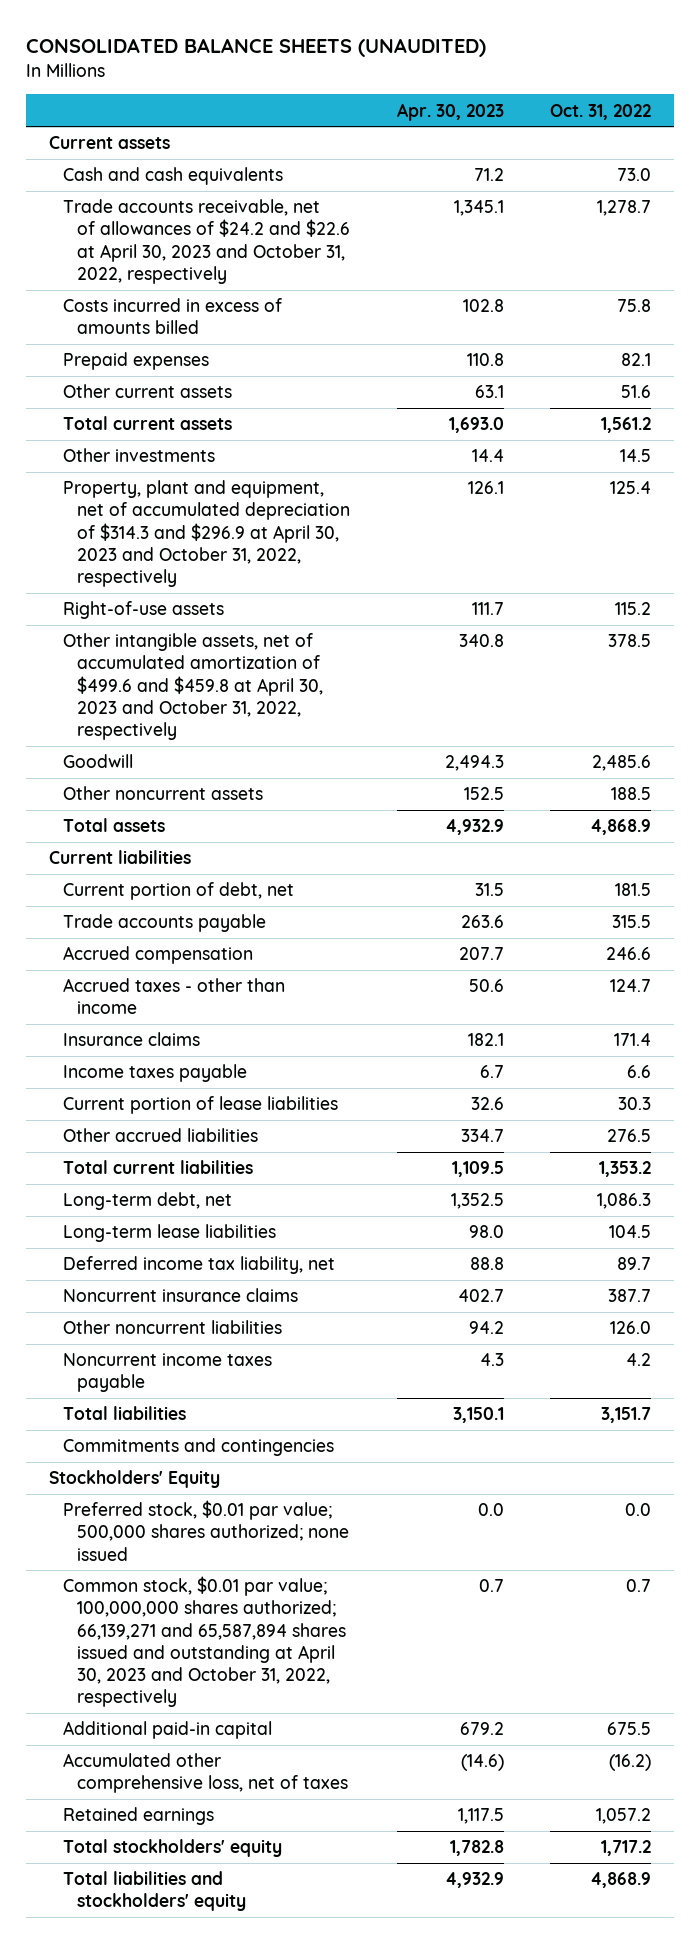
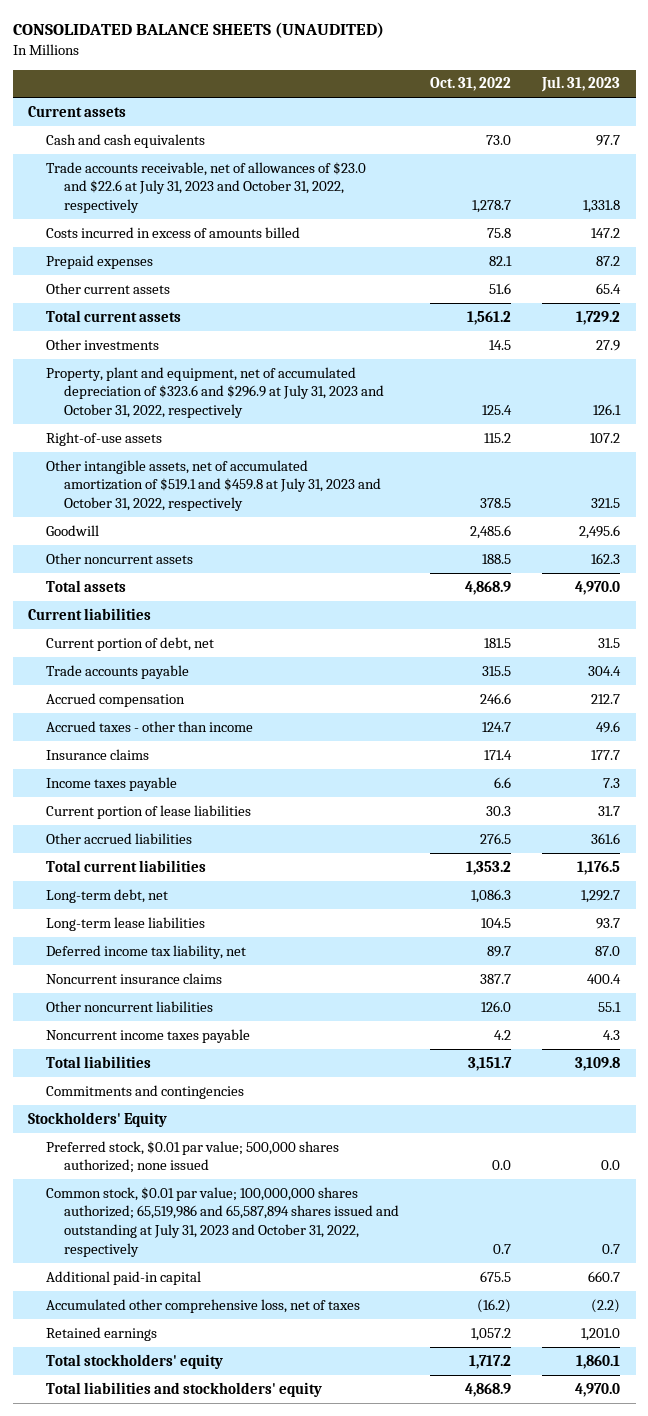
[396,102,504,121] Apr. 30, 2023 -> none
none -> [540,76,620,93] Jul. 31, 2023
[63,199,351,284] Trade accounts receivable, net of allowances of $24.2 and $22.6 at April 30, 2023 and October 31, 2022, respectively -> [46,161,367,214] Trade accounts receivable, net of allowances of $23.0 and $22.6 at July 31, 2023 and October 31, 2022, respectively
[63,480,351,588] Property, plant and equipment, net of accumulated depreciation of $314.3 and $296.9 at April 30, 2023 and October 31, 2022, respectively -> [46,366,384,419] Property, plant and equipment, net of accumulated depreciation of $323.6 and $296.9 at July 31, 2023 and October 31, 2022, respectively
[63,633,324,741] Other intangible assets, net of accumulated amortization of $499.6 and $459.8 at April 30, 2023 and October 31, 2022, respectively -> [46,459,381,512] Other intangible assets, net of accumulated amortization of $519.1 and $459.8 at July 31, 2023 and October 31, 2022, respectively
[63,1576,347,1708] Common stock, $0.01 par value; 100,000,000 shares authorized; 66,139,271 and 65,587,894 shares issued and outstanding at April 30, 2023 and October 31, 2022, respectively -> [46,1186,399,1258] Common stock, $0.01 par value; 100,000,000 shares authorized; 65,519,986 and 65,587,894 shares issued and outstanding at July 31, 2023 and October 31, 2022, respectively

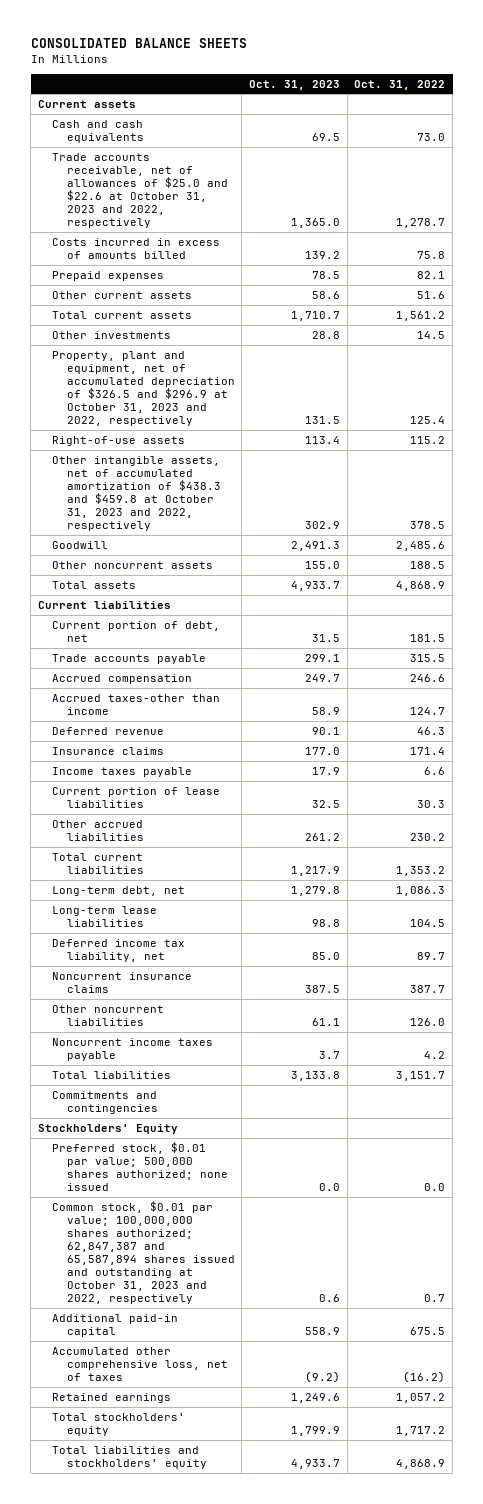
[12,22,384,39] CONSOLIDATED BALANCE SHEETS (UNAUDITED) -> [30,37,247,48] CONSOLIDATED BALANCE SHEETS
[540,76,620,93] Jul. 31, 2023 -> none
none -> [249,79,341,90] Oct. 31, 2023
[46,161,367,214] Trade accounts receivable, net of allowances of $23.0 and $22.6 at July 31, 2023 and October 31, 2022, respectively -> [52,152,228,229] Trade accounts receivable, net of allowances of $25.0 and $22.6 at October 31, 2023 and 2022, respectively
[46,366,384,419] Property, plant and equipment, net of accumulated depreciation of $323.6 and $296.9 at July 31, 2023 and October 31, 2022, respectively -> [52,350,235,427] Property, plant and equipment, net of accumulated depreciation of $326.5 and $296.9 at October 31, 2023 and 2022, respectively
[46,459,381,512] Other intangible assets, net of accumulated amortization of $519.1 and $459.8 at July 31, 2023 and October 31, 2022, respectively -> [52,455,221,532] Other intangible assets, net of accumulated amortization of $438.3 and $459.8 at October 31, 2023 and 2022, respectively
[46,720,254,732] Accrued taxes - other than income -> [52,693,221,715] Accrued taxes-other than income
none -> [52,726,165,735] Deferred revenue
[479,832,511,844] 276.5 -> [410,832,446,841] 230.2
[46,1186,399,1258] Common stock, $0.01 par value; 100,000,000 shares authorized; 65,519,986 and 65,587,894 shares issued and outstanding at July 31, 2023 and October 31, 2022, respectively -> [52,1200,235,1305] Common stock, $0.01 par value; 100,000,000 shares authorized; 62,847,387 and 65,587,894 shares issued and outstanding at October 31, 2023 and 2022, respectively

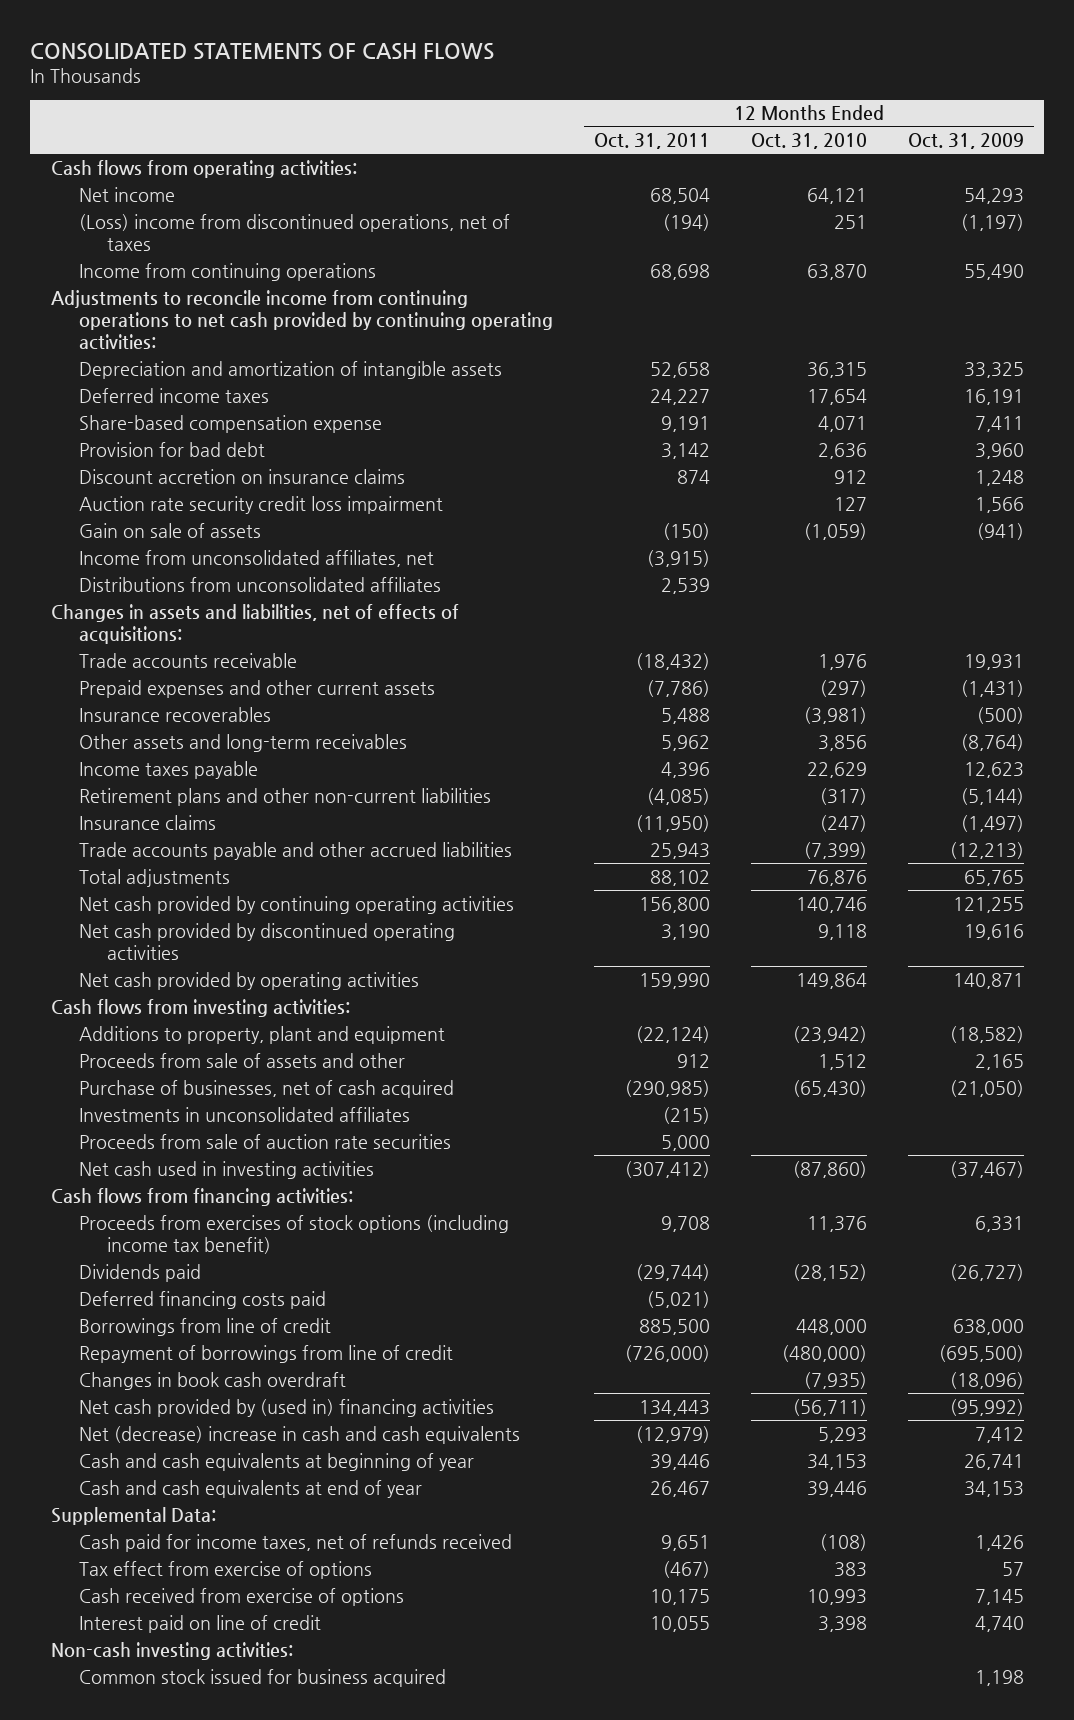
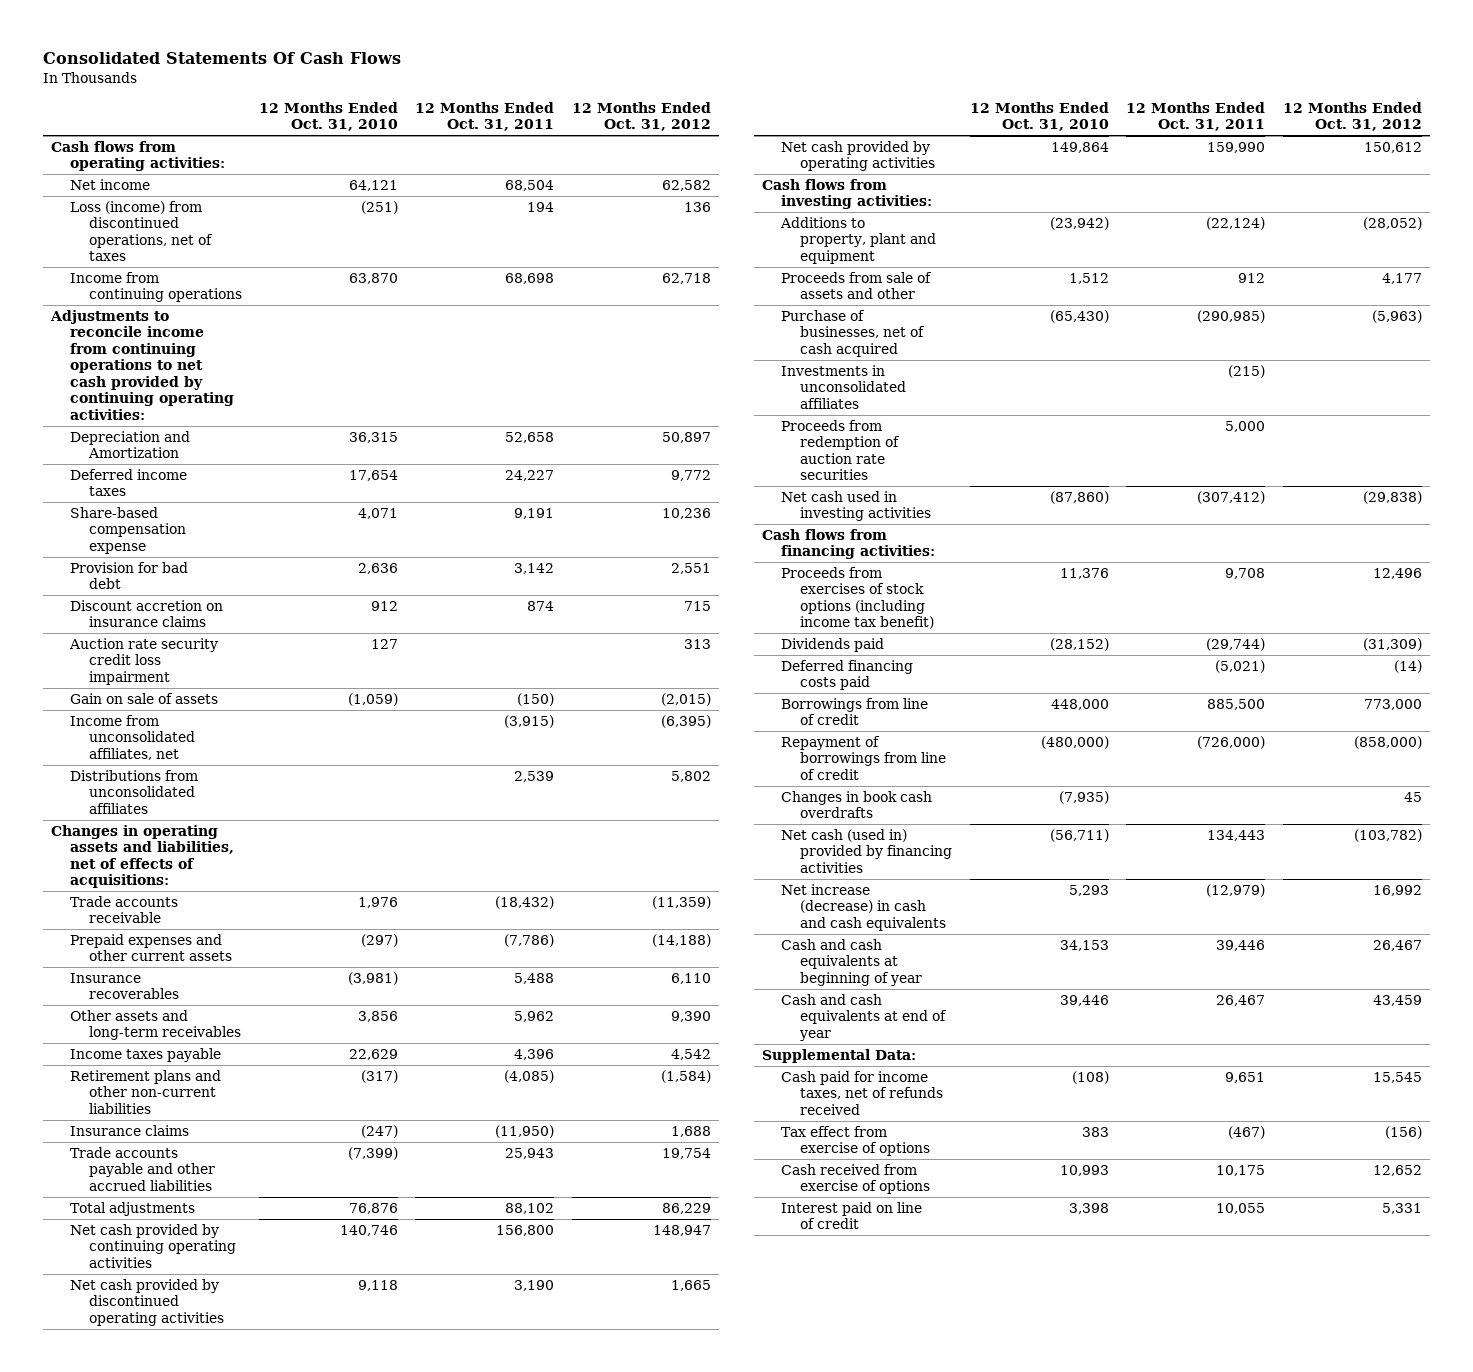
[30,42,495,60] CONSOLIDATED STATEMENTS OF CASH FLOWS -> [42,52,401,65] Consolidated Statements Of Cash Flows
[907,133,1024,150] Oct. 31, 2009 -> none
none -> [571,101,711,132] 12 Months Ended Oct. 31, 2012
[78,213,510,251] (Loss) income from discontinued operations, net of taxes -> [70,200,213,262] Loss (income) from discontinued operations, net of taxes
[662,213,710,231] (194) -> [527,201,555,212] 194
[833,214,867,229] 251 -> [360,200,398,214] (251)
[78,360,502,379] Depreciation and amortization of intangible assets -> [70,430,191,459] Depreciation and Amortization
[50,603,459,644] Changes in assets and liabilities, net of effects of acquisitions: -> [51,824,235,889] Changes in operating assets and liabilities, net of effects of acquisitions:
[78,1133,451,1149] Proceeds from sale of auction rate securities -> [781,419,900,481] Proceeds from redemption of auction rate securities
[78,1371,346,1390] Changes in book cash overdraft -> [781,790,933,819] Changes in book cash overdrafts
[78,1398,494,1417] Net cash provided by (used in) financing activities -> [781,828,952,873] Net cash (used in) provided by financing activities
[78,1425,520,1444] Net (decrease) increase in cash and cash equivalents -> [781,883,946,931] Net increase (decrease) in cash and cash equivalents
[50,1641,293,1660] Non-cash investing activities: -> none
[78,1668,446,1687] Common stock issued for business acquired -> none

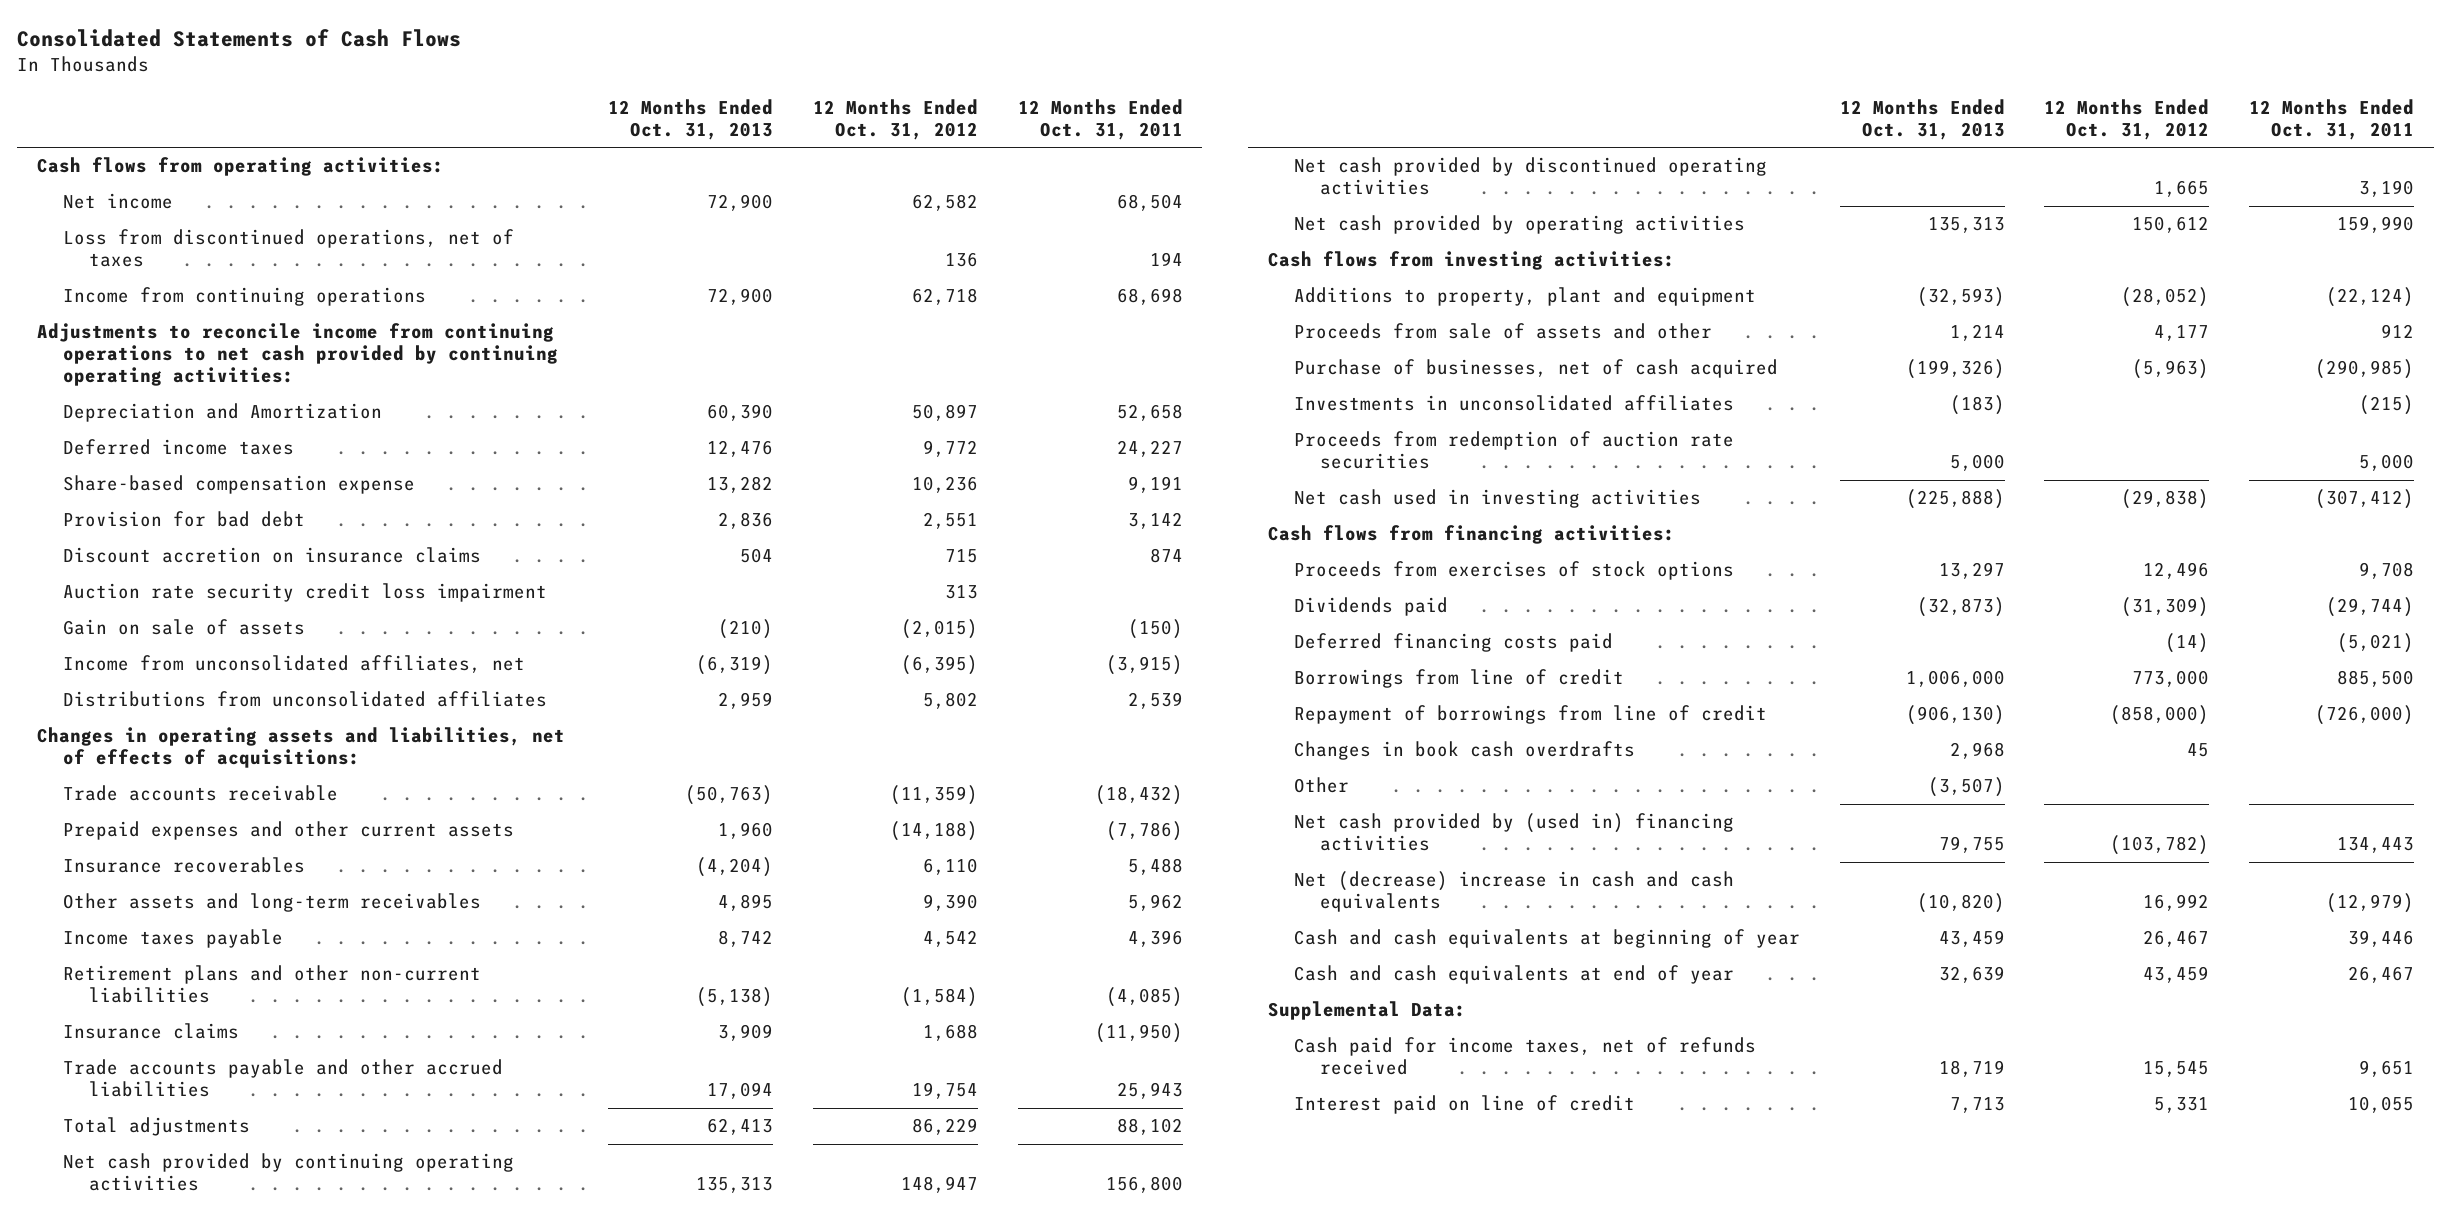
[42,52,401,65] Consolidated Statements Of Cash Flows -> [17,28,462,47] Consolidated Statements of Cash Flows
[258,101,398,132] 12 Months Ended Oct. 31, 2010 -> none
none -> [608,98,774,140] 12 Months Ended Oct. 31, 2013
[70,200,213,262] Loss (income) from discontinued operations, net of taxes -> [62,229,514,268] Loss from discontinued operations, net of taxes
[781,566,934,630] Proceeds from exercises of stock options (including income tax benefit) -> [1294,561,1735,581] Proceeds from exercises of stock options
none -> [1294,777,1350,794] Other
[781,828,952,873] Net cash (used in) provided by financing activities -> [1294,813,1735,852] Net cash provided by (used in) financing activities
[781,883,946,931] Net increase (decrease) in cash and cash equivalents -> [1294,871,1735,913] Net (decrease) increase in cash and cash equivalents
[781,1125,930,1157] Tax effect from exercise of options -> none
[781,1163,930,1195] Cash received from exercise of options -> none

